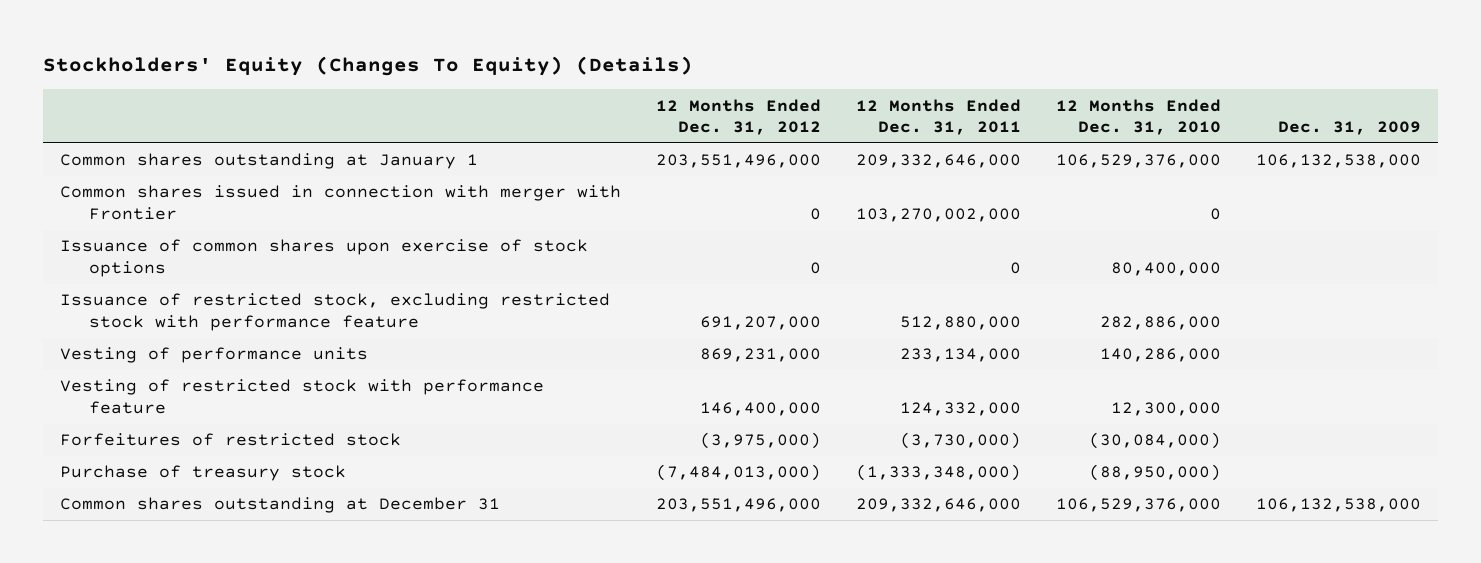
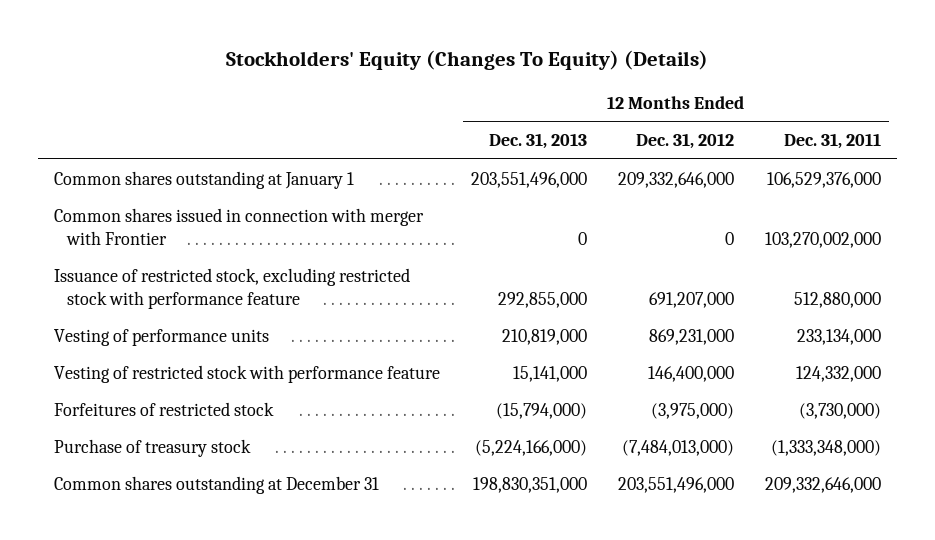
[1055,98,1221,136] 12 Months Ended Dec. 31, 2010 -> none
[1277,121,1421,136] Dec. 31, 2009 -> none
none -> [488,132,587,149] Dec. 31, 2013
[656,154,822,169] 203,551,496,000 -> [617,171,734,188] 209,332,646,000
[855,154,1021,169] 209,332,646,000 -> [767,171,882,188] 106,529,376,000
[60,239,589,278] Issuance of common shares upon exercise of stock options -> none

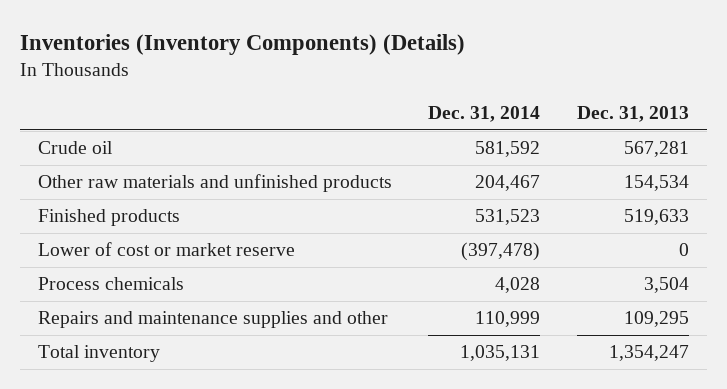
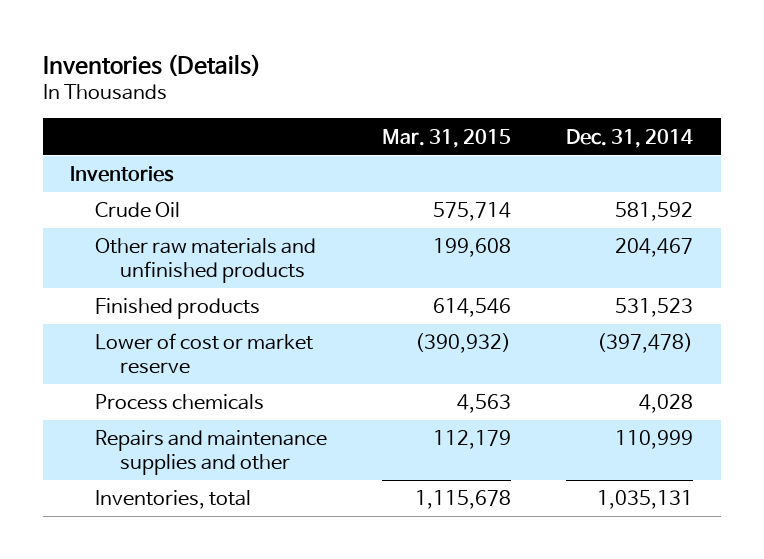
[19,34,465,56] Inventories (Inventory Components) (Details) -> [42,53,261,77] Inventories (Details)
[576,106,689,123] Dec. 31, 2013 -> none
none -> [382,128,512,148] Mar. 31, 2015
none -> [70,166,175,183] Inventories
[37,141,113,155] Crude oil -> [94,202,180,219] Crude Oil
[37,345,160,363] Total inventory -> [94,490,251,510] Inventories, total

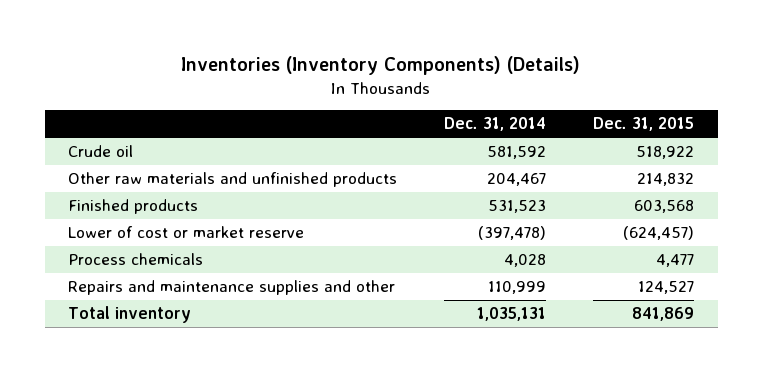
[42,53,261,77] Inventories (Details) -> [181,55,581,75] Inventories (Inventory Components) (Details)
[382,128,512,148] Mar. 31, 2015 -> none
none -> [593,117,695,132] Dec. 31, 2015
[70,166,175,183] Inventories -> none
[94,202,180,219] Crude Oil -> [68,145,134,158] Crude oil
[94,490,251,510] Inventories, total -> [68,306,192,324] Total inventory

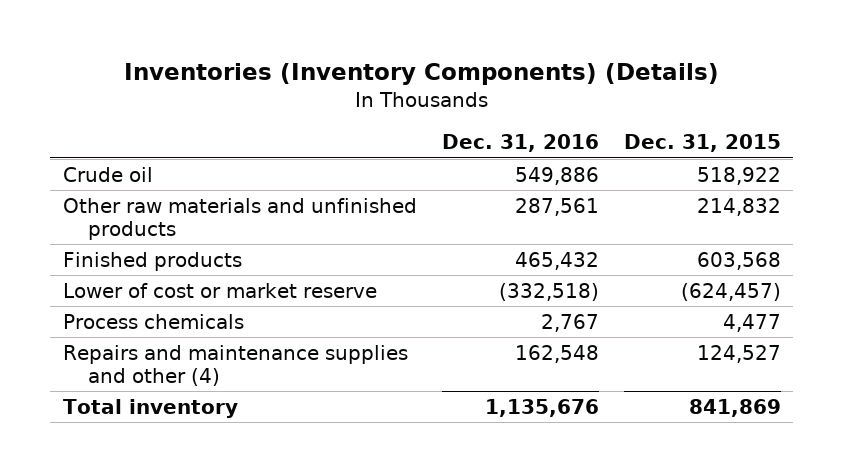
[444,117,547,132] Dec. 31, 2014 -> none
none -> [441,133,599,152] Dec. 31, 2016
[68,280,396,296] Repairs and maintenance supplies and other -> [62,344,408,386] Repairs and maintenance supplies and other (4)

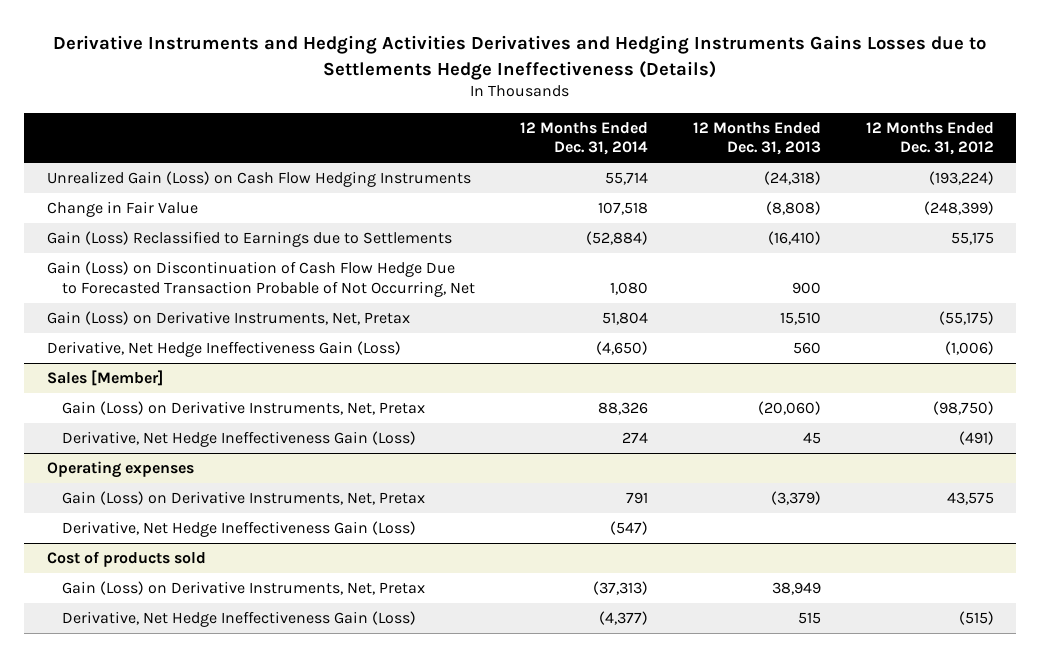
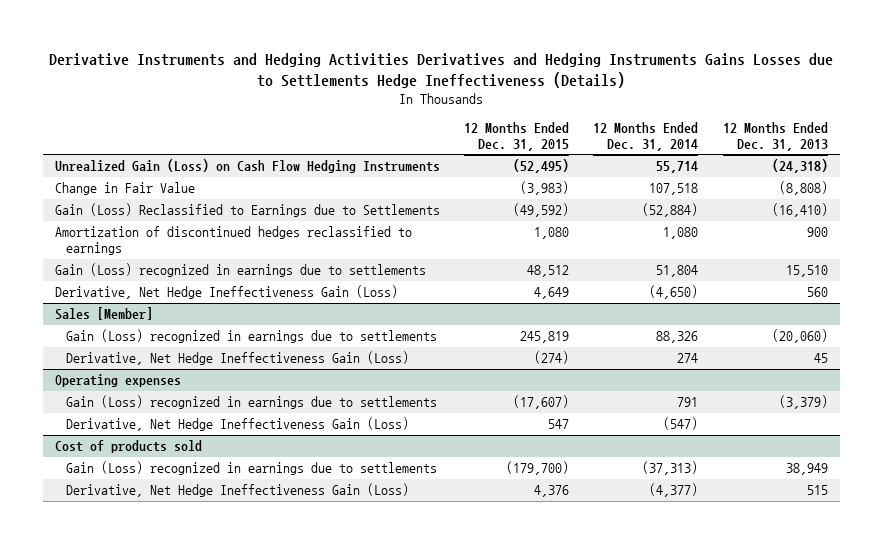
[865,121,994,156] 12 Months Ended Dec. 31, 2012 -> none
none -> [464,121,570,151] 12 Months Ended Dec. 31, 2015
[46,260,475,297] Gain (Loss) on Discontinuation of Cash Flow Hedge Due to Forecasted Transaction Probable of Not Occurring, Net -> [55,226,413,256] Amortization of discontinued hedges reclassified to earnings
[46,310,410,325] Gain (Loss) on Derivative Instruments, Net, Pretax -> [55,263,427,278] Gain (Loss) recognized in earnings due to settlements
[61,400,425,415] Gain (Loss) on Derivative Instruments, Net, Pretax -> [66,329,438,344] Gain (Loss) recognized in earnings due to settlements
[61,490,425,505] Gain (Loss) on Derivative Instruments, Net, Pretax -> [66,395,438,410] Gain (Loss) recognized in earnings due to settlements
[61,580,425,595] Gain (Loss) on Derivative Instruments, Net, Pretax -> [66,461,438,476] Gain (Loss) recognized in earnings due to settlements

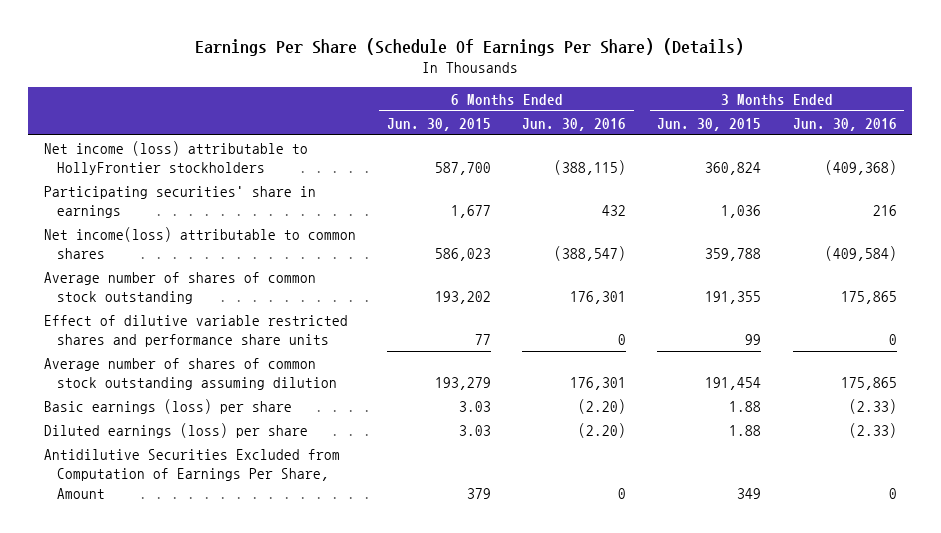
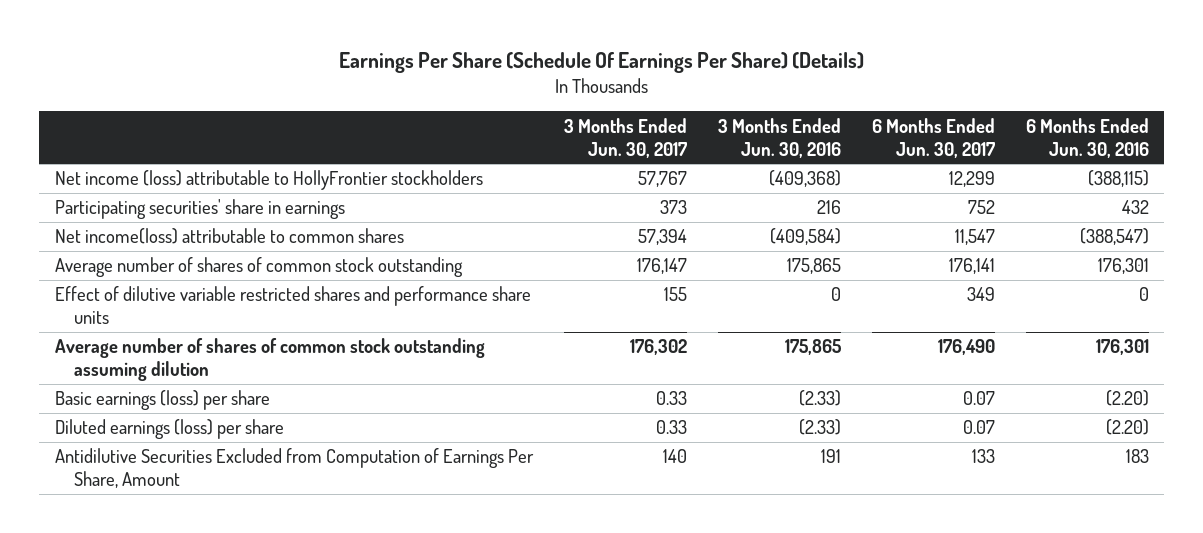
[387,117,492,131] Jun. 30, 2015 -> none
[657,117,762,131] Jun. 30, 2015 -> none
none -> [563,117,687,158] 3 Months Ended Jun. 30, 2017
none -> [871,117,995,158] 6 Months Ended Jun. 30, 2017
[618,487,627,499] 0 -> [1125,449,1149,464] 183
[888,487,897,499] 0 -> [820,449,841,464] 191

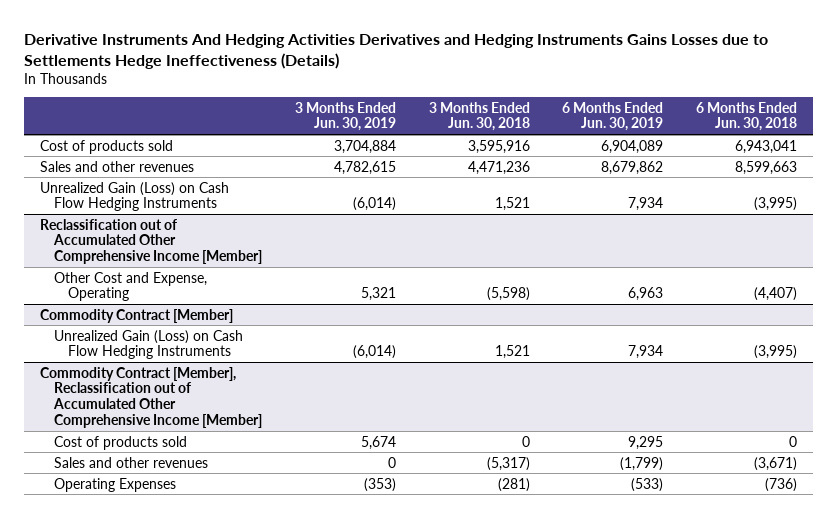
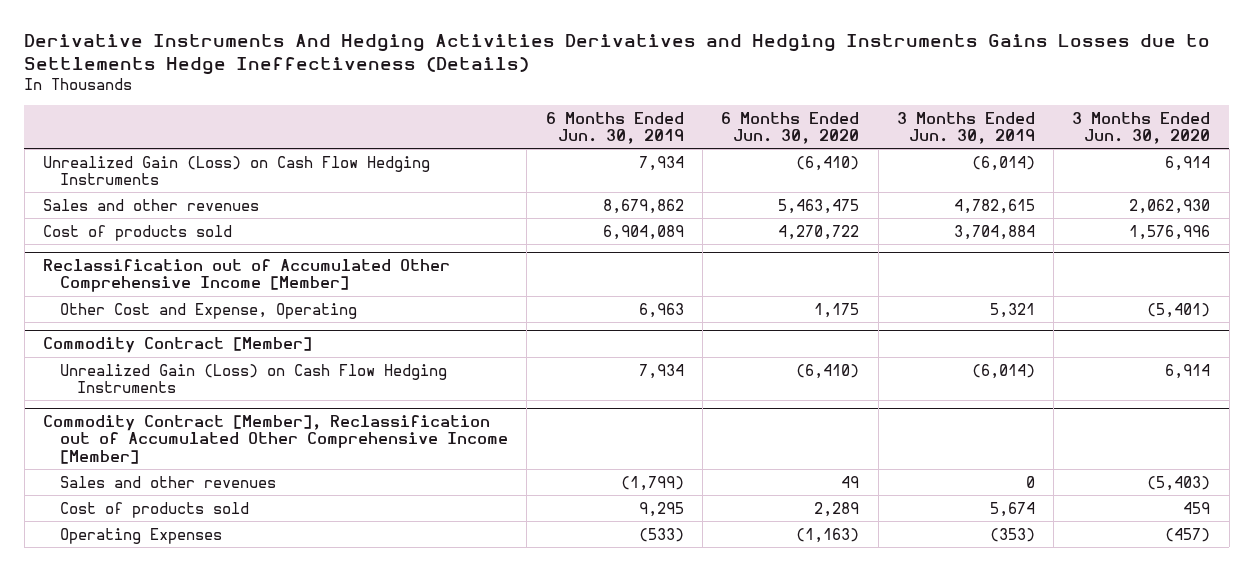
[428,101,530,132] 3 Months Ended Jun. 30, 2018 -> none
[695,101,797,132] 6 Months Ended Jun. 30, 2018 -> none
none -> [721,111,860,144] 6 Months Ended Jun. 30, 2020
none -> [1072,111,1211,144] 3 Months Ended Jun. 30, 2020
[40,160,195,172] Sales and other revenues -> [42,198,259,211] Sales and other revenues
[40,139,174,154] Cost of products sold -> [42,224,232,241] Cost of products sold
[54,435,188,450] Cost of products sold -> [59,501,249,518] Cost of products sold

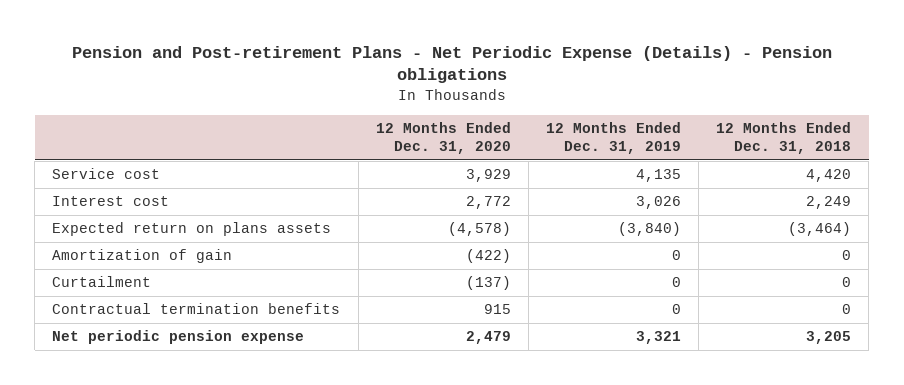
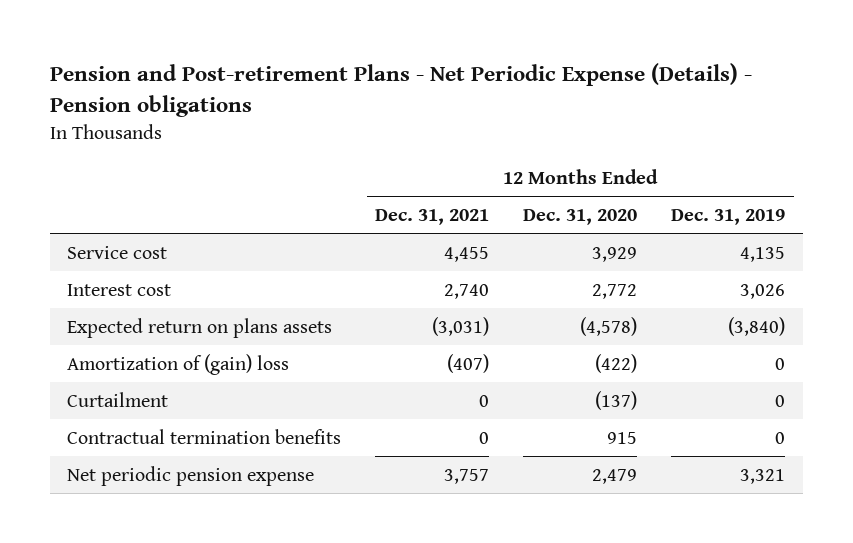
[716,122,852,155] 12 Months Ended Dec. 31, 2018 -> none
none -> [375,209,490,226] Dec. 31, 2021
[52,249,233,264] Amortization of gain -> [67,353,290,375] Amortization of (gain) loss

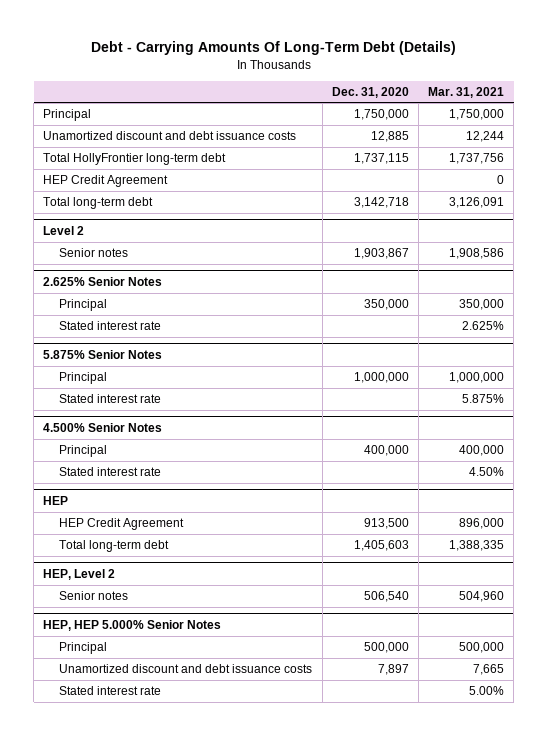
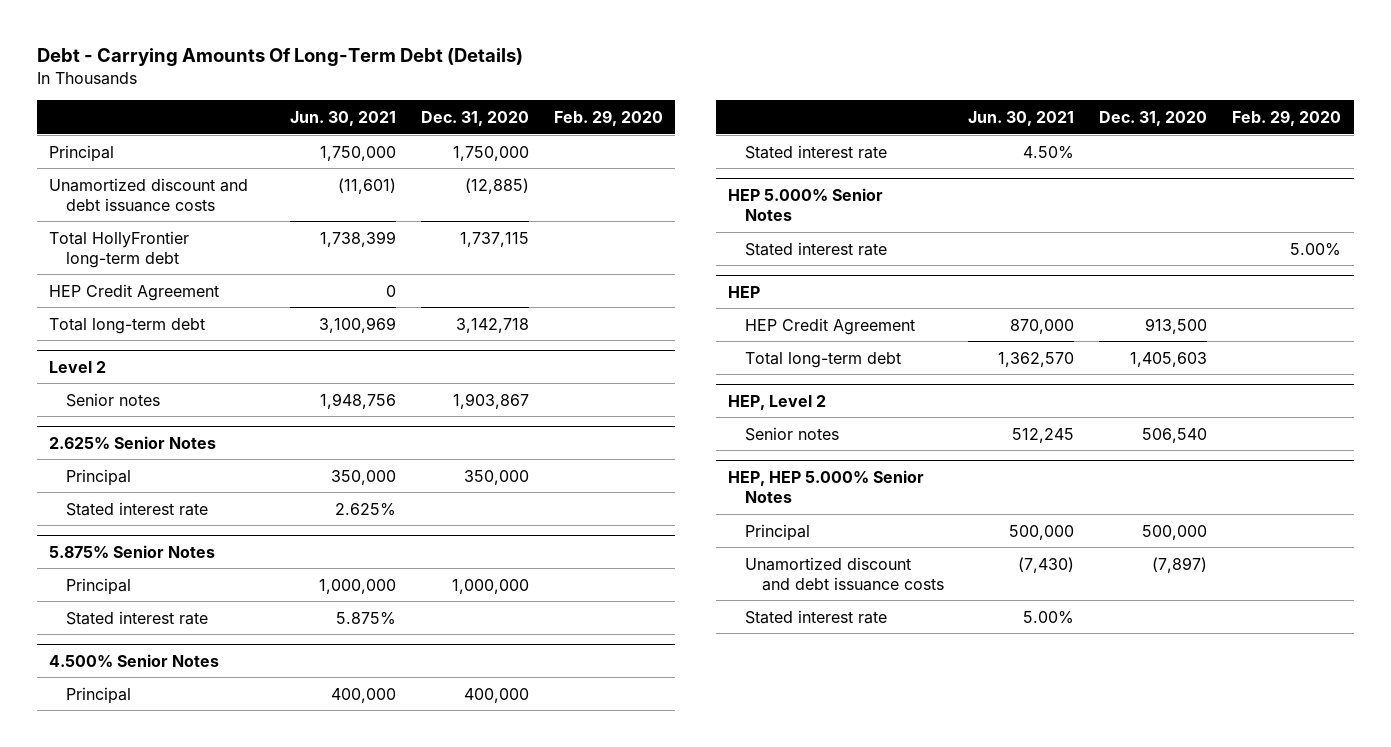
[428,86,505,98] Mar. 31, 2021 -> none
none -> [289,110,396,126] Jun. 30, 2021
none -> [553,109,663,126] Feb. 29, 2020
[370,130,409,142] 12,885 -> [464,177,529,194] (12,885)
none -> [728,187,884,221] HEP 5.000% Senior Notes
none -> [744,241,887,256] Stated interest rate
[377,663,409,675] 7,897 -> [1152,556,1208,573] (7,897)

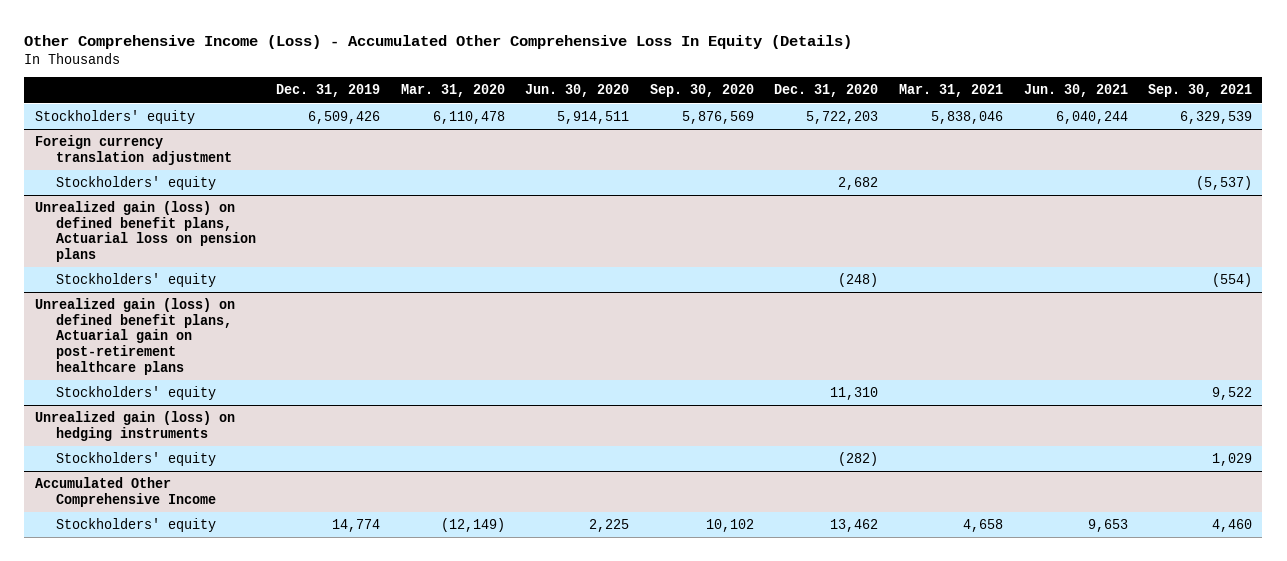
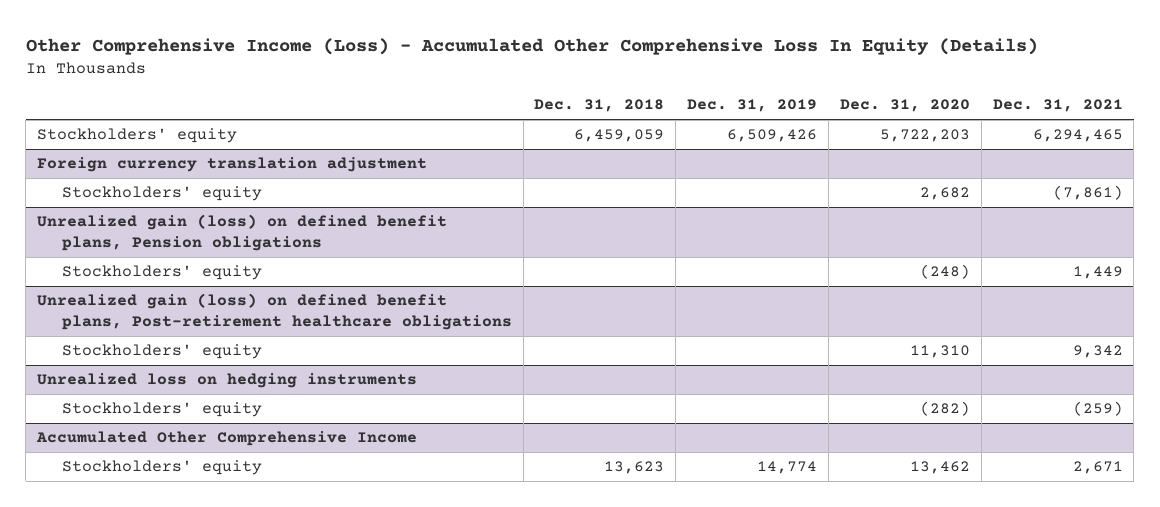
[400,84,505,98] Mar. 31, 2020 -> none
[525,84,630,98] Jun. 30, 2020 -> none
[649,84,754,98] Sep. 30, 2020 -> none
[899,84,1004,98] Mar. 31, 2021 -> none
[1023,84,1128,98] Jun. 30, 2021 -> none
[1148,84,1253,98] Sep. 30, 2021 -> none
none -> [534,99,665,113] Dec. 31, 2018
none -> [992,99,1123,113] Dec. 31, 2021
[34,201,256,263] Unrealized gain (loss) on defined benefit plans, Actuarial loss on pension plans -> [37,214,448,252] Unrealized gain (loss) on defined benefit plans, Pension obligations
[34,298,235,375] Unrealized gain (loss) on defined benefit plans, Actuarial gain on post-retirement healthcare plans -> [37,293,512,331] Unrealized gain (loss) on defined benefit plans, Post-retirement healthcare obligations
[34,411,235,441] Unrealized gain (loss) on hedging instruments -> [37,373,418,389] Unrealized loss on hedging instruments

